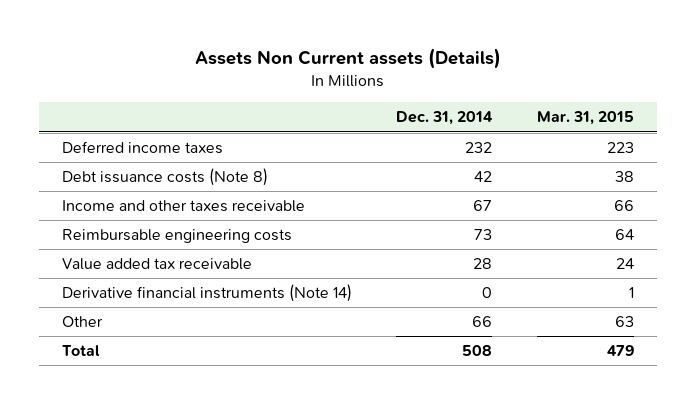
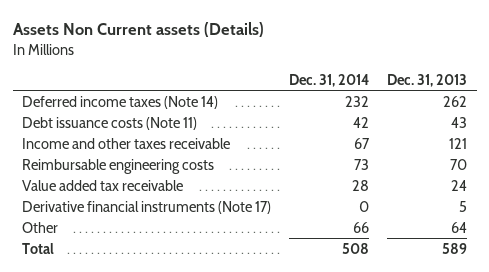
[537,111,635,126] Mar. 31, 2015 -> none
none -> [387,73,468,87] Dec. 31, 2013
[61,141,223,155] Deferred income taxes -> [21,95,218,109] Deferred income taxes (Note 14)
[61,168,268,187] Debt issuance costs (Note 8) -> [21,116,197,130] Debt issuance costs (Note 11)
[61,284,352,303] Derivative financial instruments (Note 14) -> [21,200,271,214] Derivative financial instruments (Note 17)

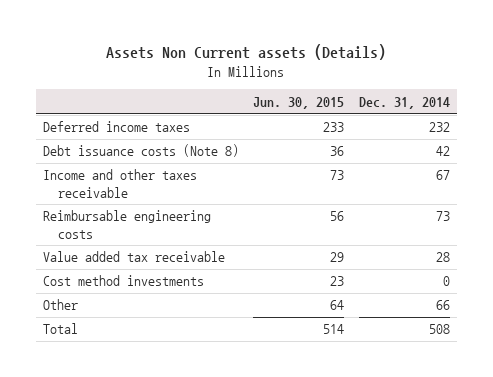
[387,73,468,87] Dec. 31, 2013 -> none
none -> [253,96,345,109] Jun. 30, 2015
[21,95,218,109] Deferred income taxes (Note 14) -> [43,121,191,133] Deferred income taxes
[21,116,197,130] Debt issuance costs (Note 11) -> [43,144,240,158] Debt issuance costs (Note 8)
[21,200,271,214] Derivative financial instruments (Note 17) -> none
none -> [43,275,205,287] Cost method investments

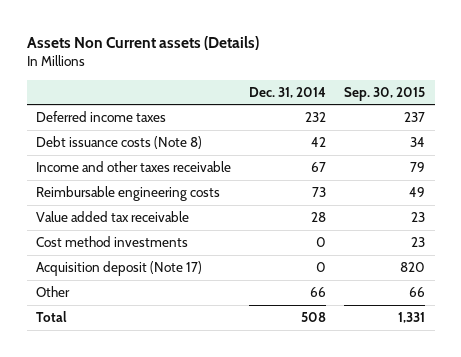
[253,96,345,109] Jun. 30, 2015 -> none
none -> [344,86,426,101] Sep. 30, 2015
none -> [35,261,202,277] Acquisition deposit (Note 17)

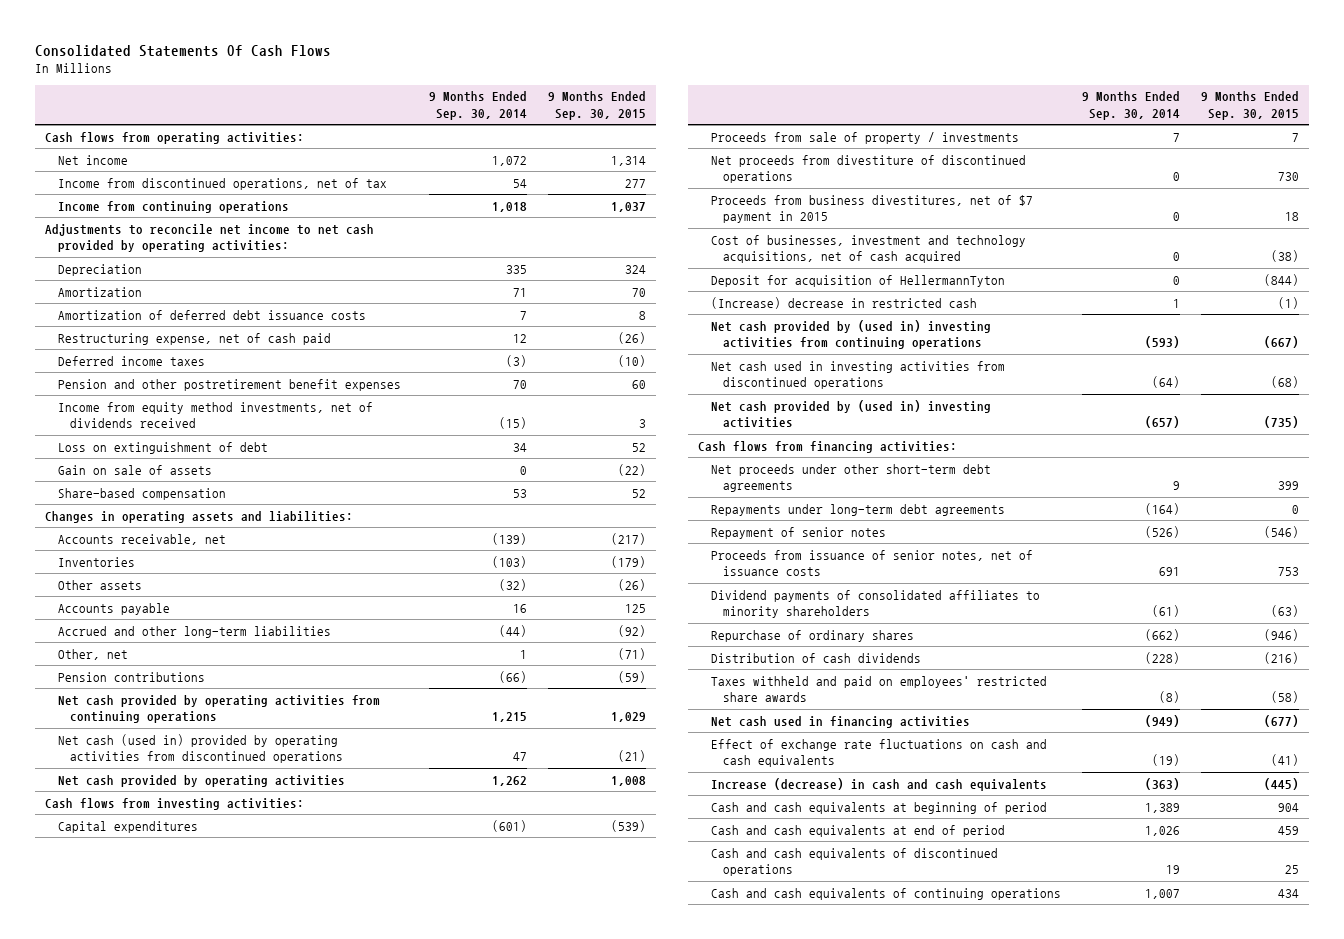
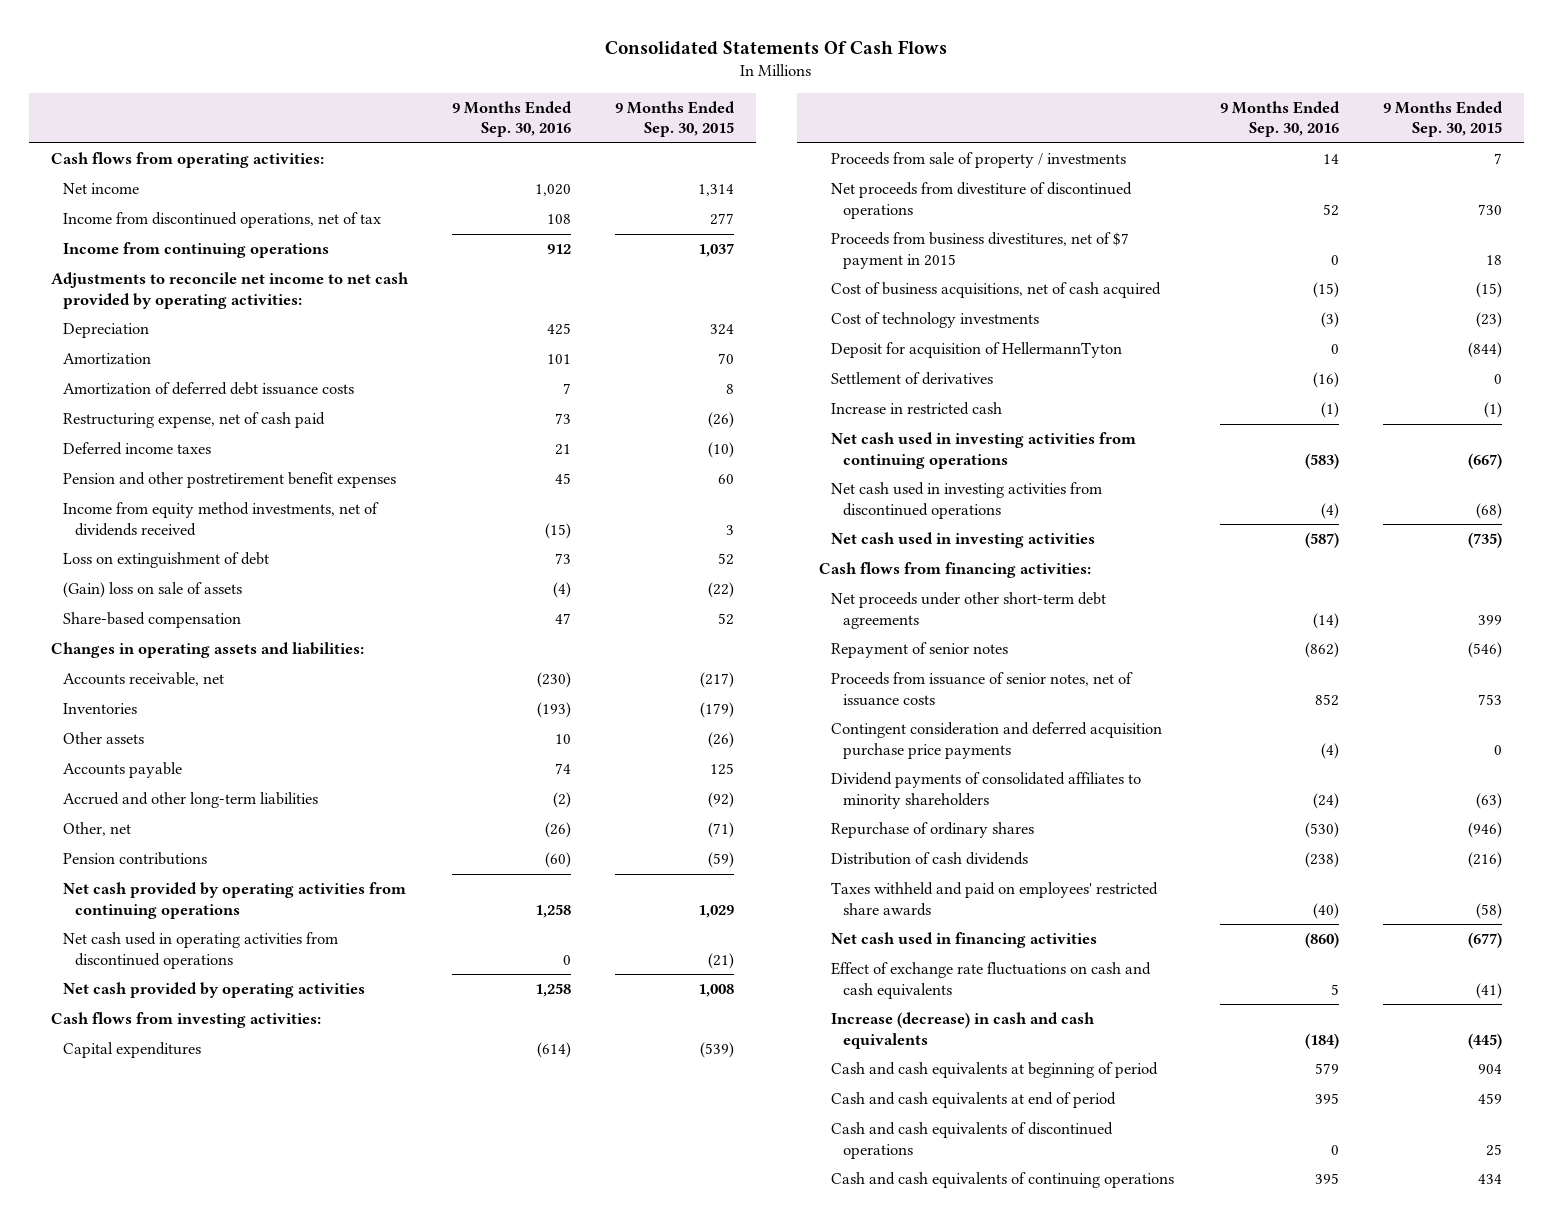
[428,91,527,120] 9 Months Ended Sep. 30, 2014 -> none
none -> [451,100,572,138] 9 Months Ended Sep. 30, 2016
[57,464,212,475] Gain on sale of assets -> [62,582,242,599] (Gain) loss on sale of assets
[57,733,344,764] Net cash (used in) provided by operating activities from discontinued operations -> [62,932,338,969] Net cash used in operating activities from discontinued operations
[710,234,1026,264] Cost of businesses, investment and technology acquisitions, net of cash acquired -> [830,282,1161,299] Cost of business acquisitions, net of cash acquired
[1270,250,1299,263] (38) -> [1475,282,1502,299] (15)
none -> [830,312,1039,329] Cost of technology investments
none -> [830,372,993,386] Settlement of derivatives
[710,296,977,309] (Increase) decrease in restricted cash -> [830,402,1002,416] Increase in restricted cash
[710,319,991,350] Net cash provided by (used in) investing activities from continuing operations -> [830,432,1136,469] Net cash used in investing activities from continuing operations
[710,399,991,429] Net cash provided by (used in) investing activities -> [830,532,1095,549] Net cash used in investing activities
[710,503,1005,516] Repayments under long-term debt agreements -> none
none -> [830,722,1162,759] Contingent consideration and deferred acquisition purchase price payments

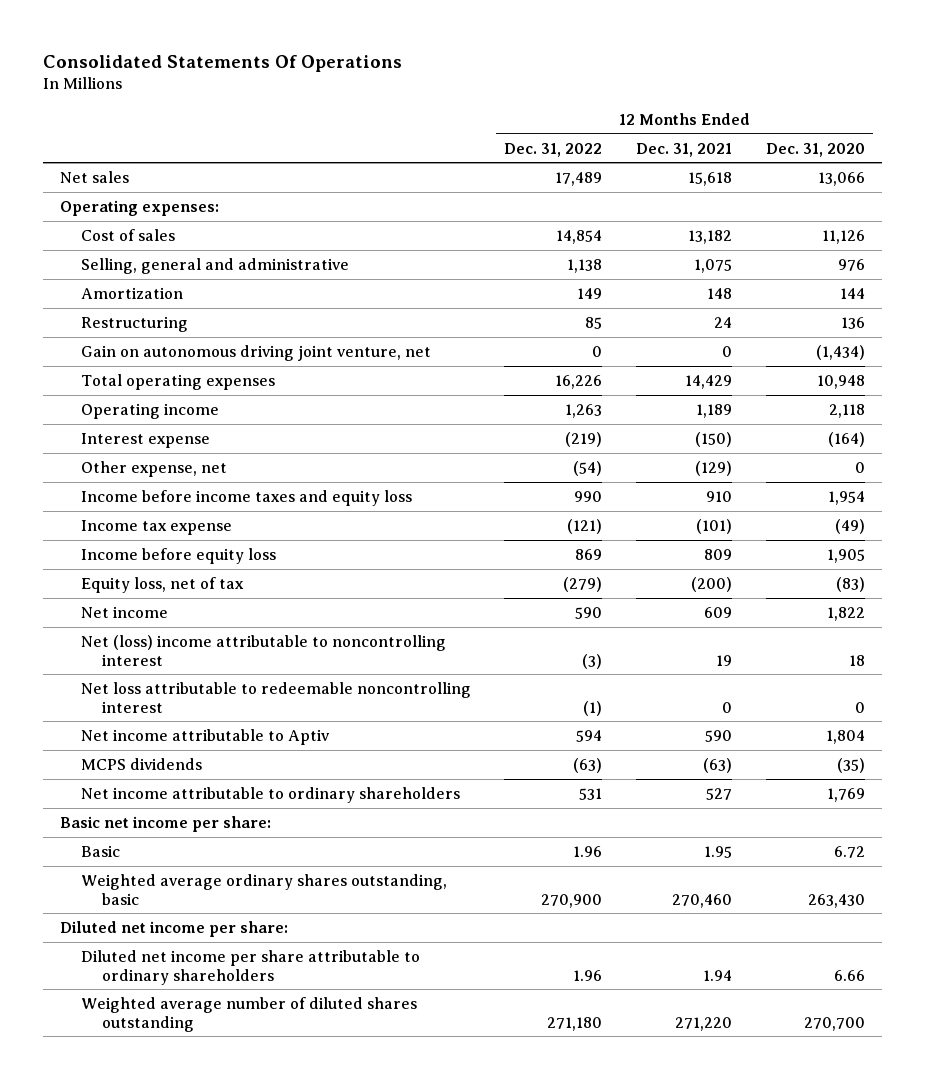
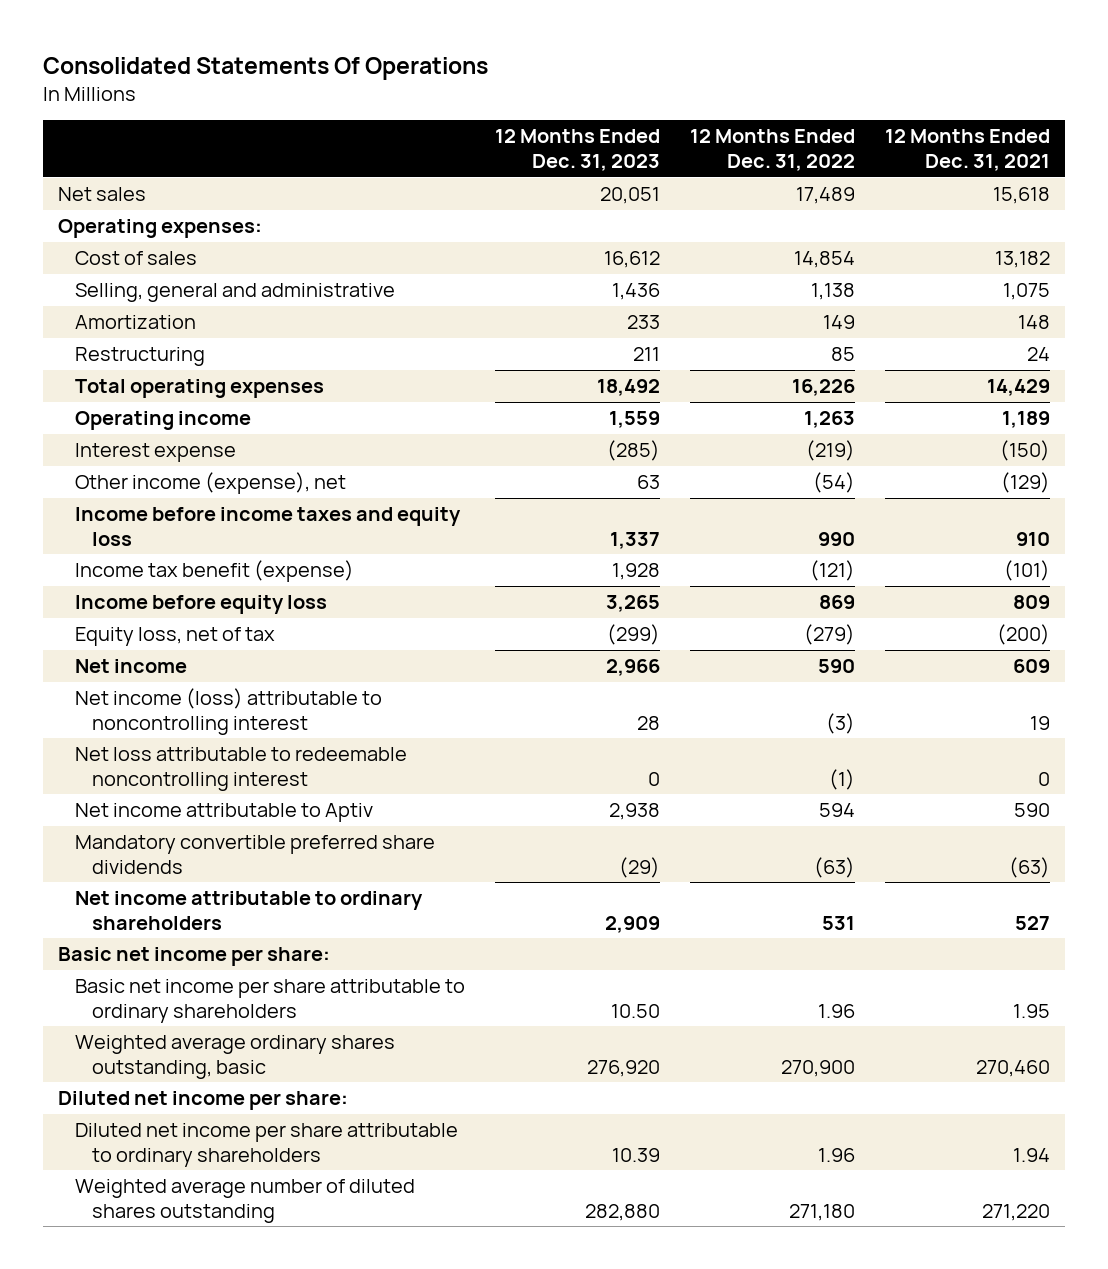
[765,142,865,157] Dec. 31, 2020 -> none
none -> [495,129,661,172] 12 Months Ended Dec. 31, 2023
[80,344,431,361] Gain on autonomous driving joint venture, net -> none
[80,460,227,477] Other expense, net -> [75,472,347,495] Other income (expense), net
[80,519,232,535] Income tax expense -> [75,560,355,583] Income tax benefit (expense)
[80,634,446,666] Net (loss) income attributable to noncontrolling interest -> [75,688,383,735] Net income (loss) attributable to noncontrolling interest
[80,757,202,770] MCPS dividends -> [75,835,436,874] Mandatory convertible preferred share dividends
[80,844,120,857] Basic -> [75,979,466,1023] Basic net income per share attributable to ordinary shareholders

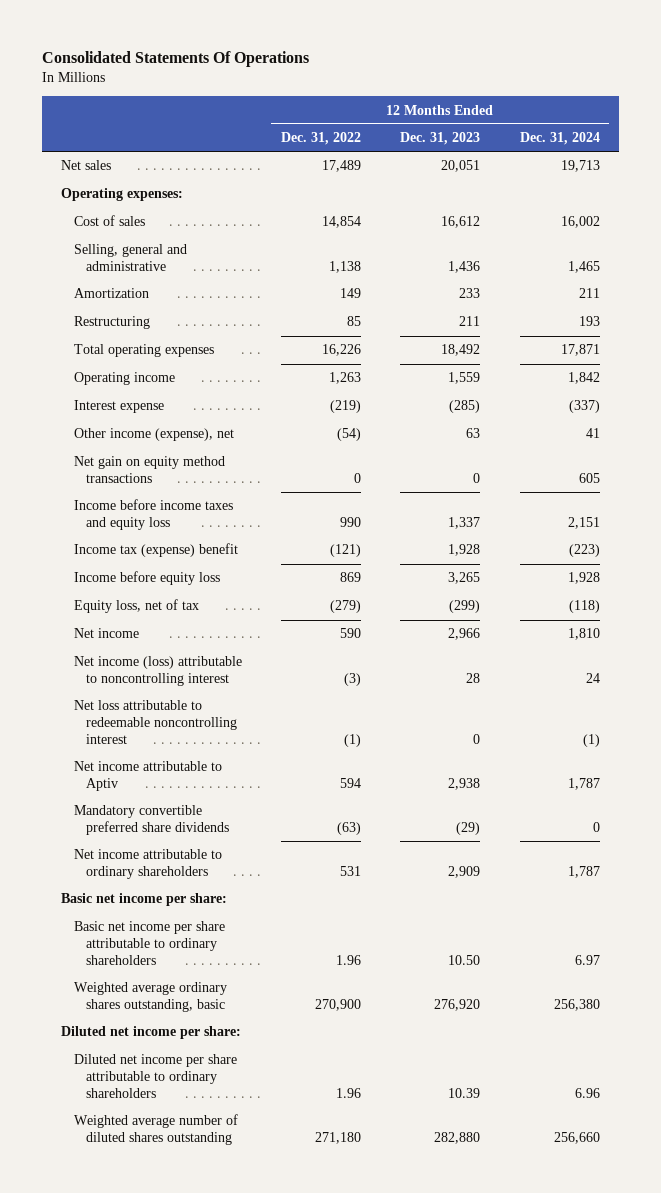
[884,129,1050,172] 12 Months Ended Dec. 31, 2021 -> none
none -> [519,132,600,146] Dec. 31, 2024
none -> [73,456,225,484] Net gain on equity method transactions
[75,560,355,583] Income tax benefit (expense) -> [73,543,238,558] Income tax (expense) benefit

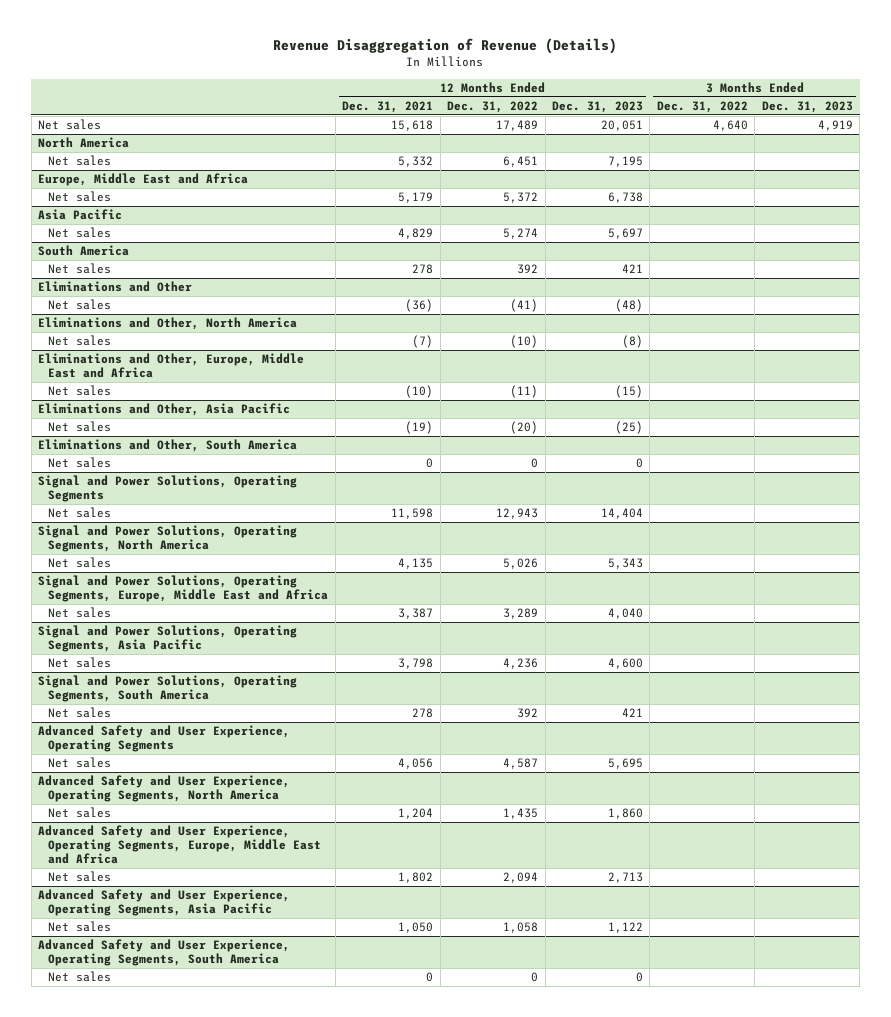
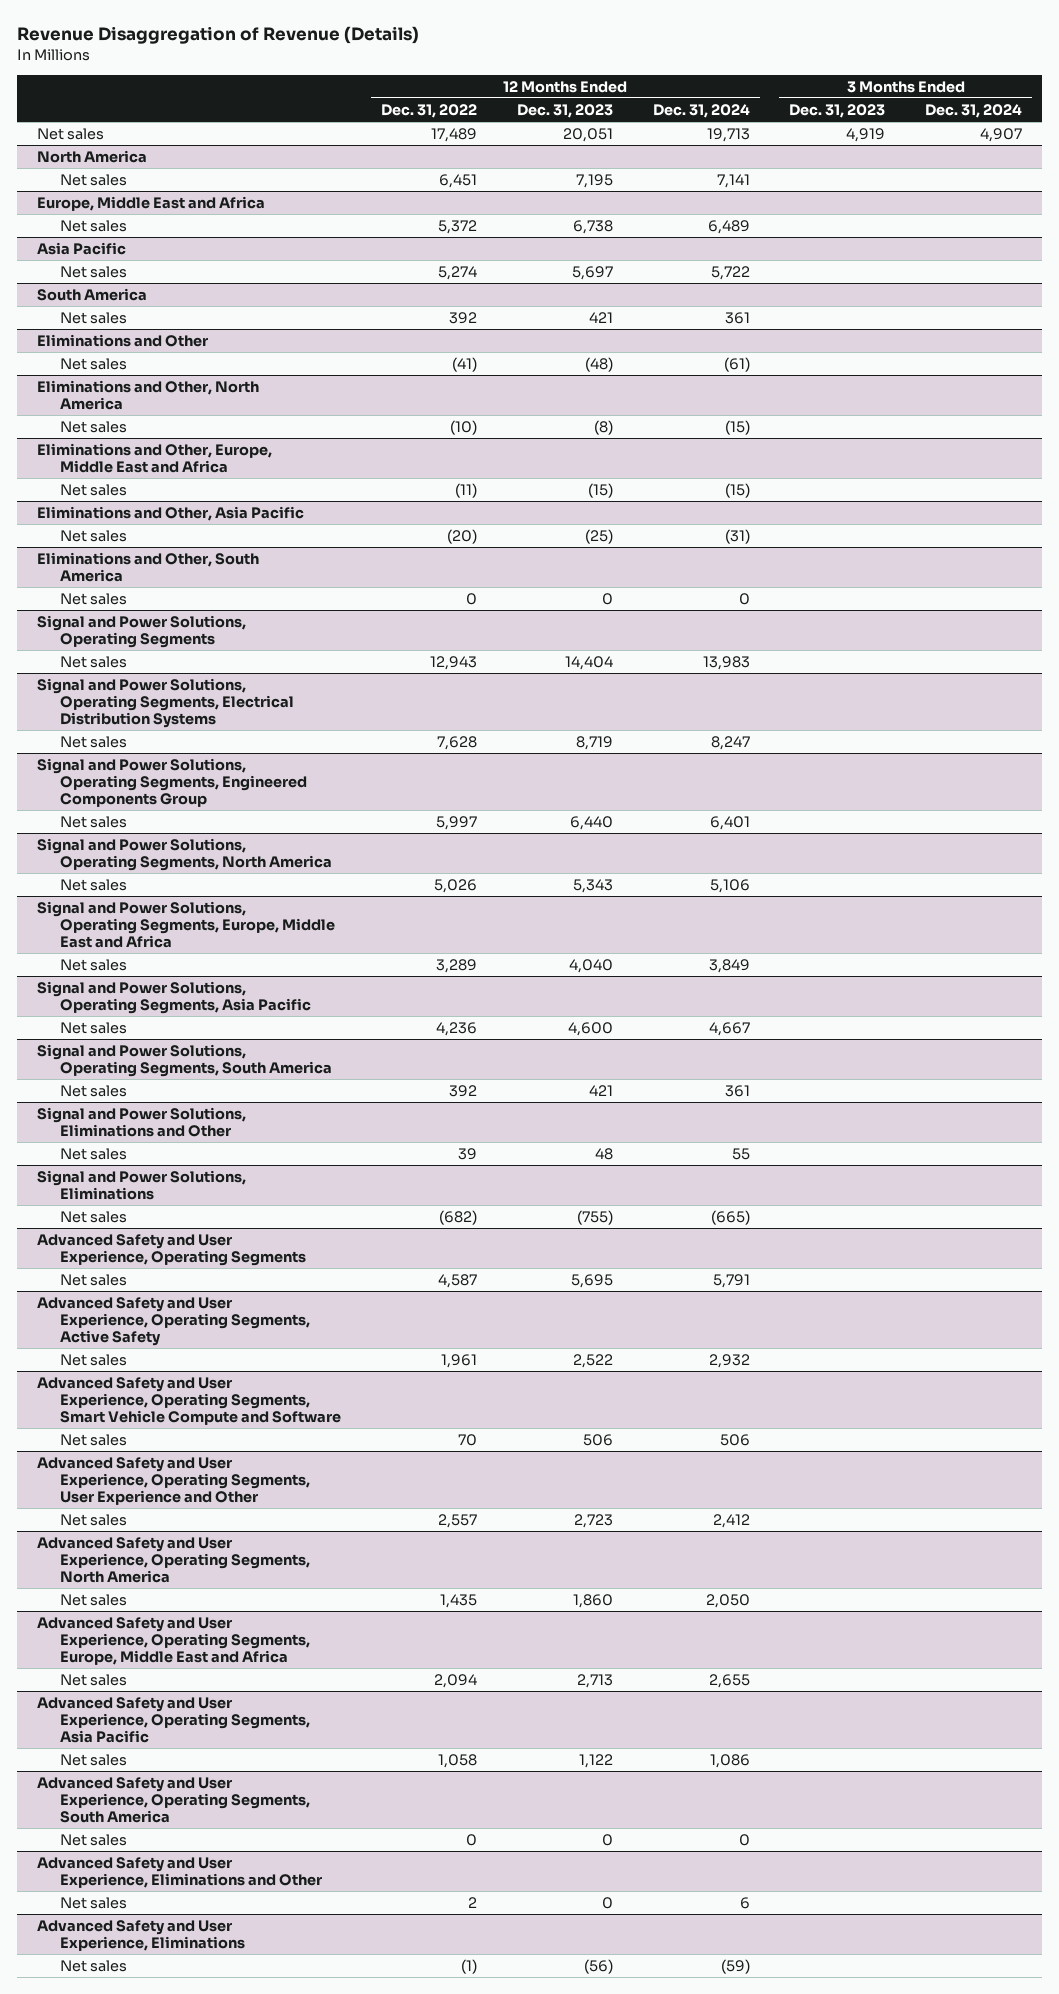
[342,101,434,114] Dec. 31, 2021 -> none
[656,101,748,114] Dec. 31, 2022 -> none
none -> [652,103,750,118] Dec. 31, 2024
none -> [925,103,1023,118] Dec. 31, 2024
none -> [37,677,295,728] Signal and Power Solutions, Operating Segments, Electrical Distribution Systems
none -> [60,735,128,748] Net sales
none -> [37,757,308,807] Signal and Power Solutions, Operating Segments, Engineered Components Group
none -> [60,815,128,828] Net sales
none -> [37,1106,247,1137] Signal and Power Solutions, Eliminations and Other
none -> [60,1147,128,1160] Net sales
none -> [37,1169,247,1200] Signal and Power Solutions, Eliminations
none -> [60,1210,128,1223] Net sales
none -> [37,1296,311,1346] Advanced Safety and User Experience, Operating Segments, Active Safety
none -> [60,1353,128,1366] Net sales
none -> [37,1376,342,1425] Advanced Safety and User Experience, Operating Segments, Smart Vehicle Compute and Software
none -> [60,1433,128,1446] Net sales
none -> [37,1456,311,1505] Advanced Safety and User Experience, Operating Segments, User Experience and Other
none -> [60,1513,128,1526] Net sales
none -> [37,1856,323,1888] Advanced Safety and User Experience, Eliminations and Other
none -> [60,1896,128,1909] Net sales
none -> [37,1919,246,1951] Advanced Safety and User Experience, Eliminations
none -> [60,1959,128,1972] Net sales

